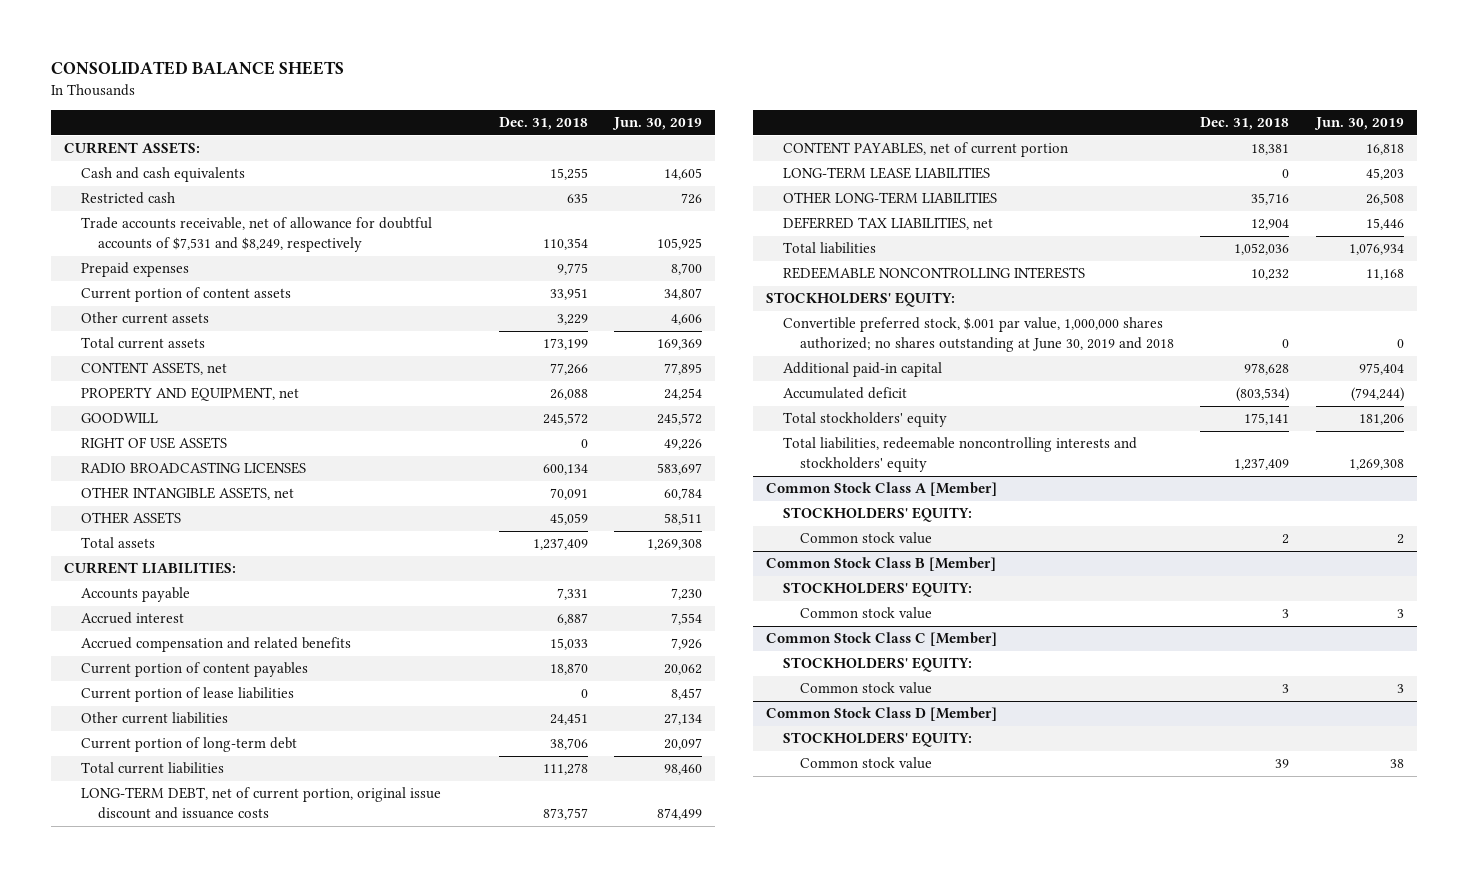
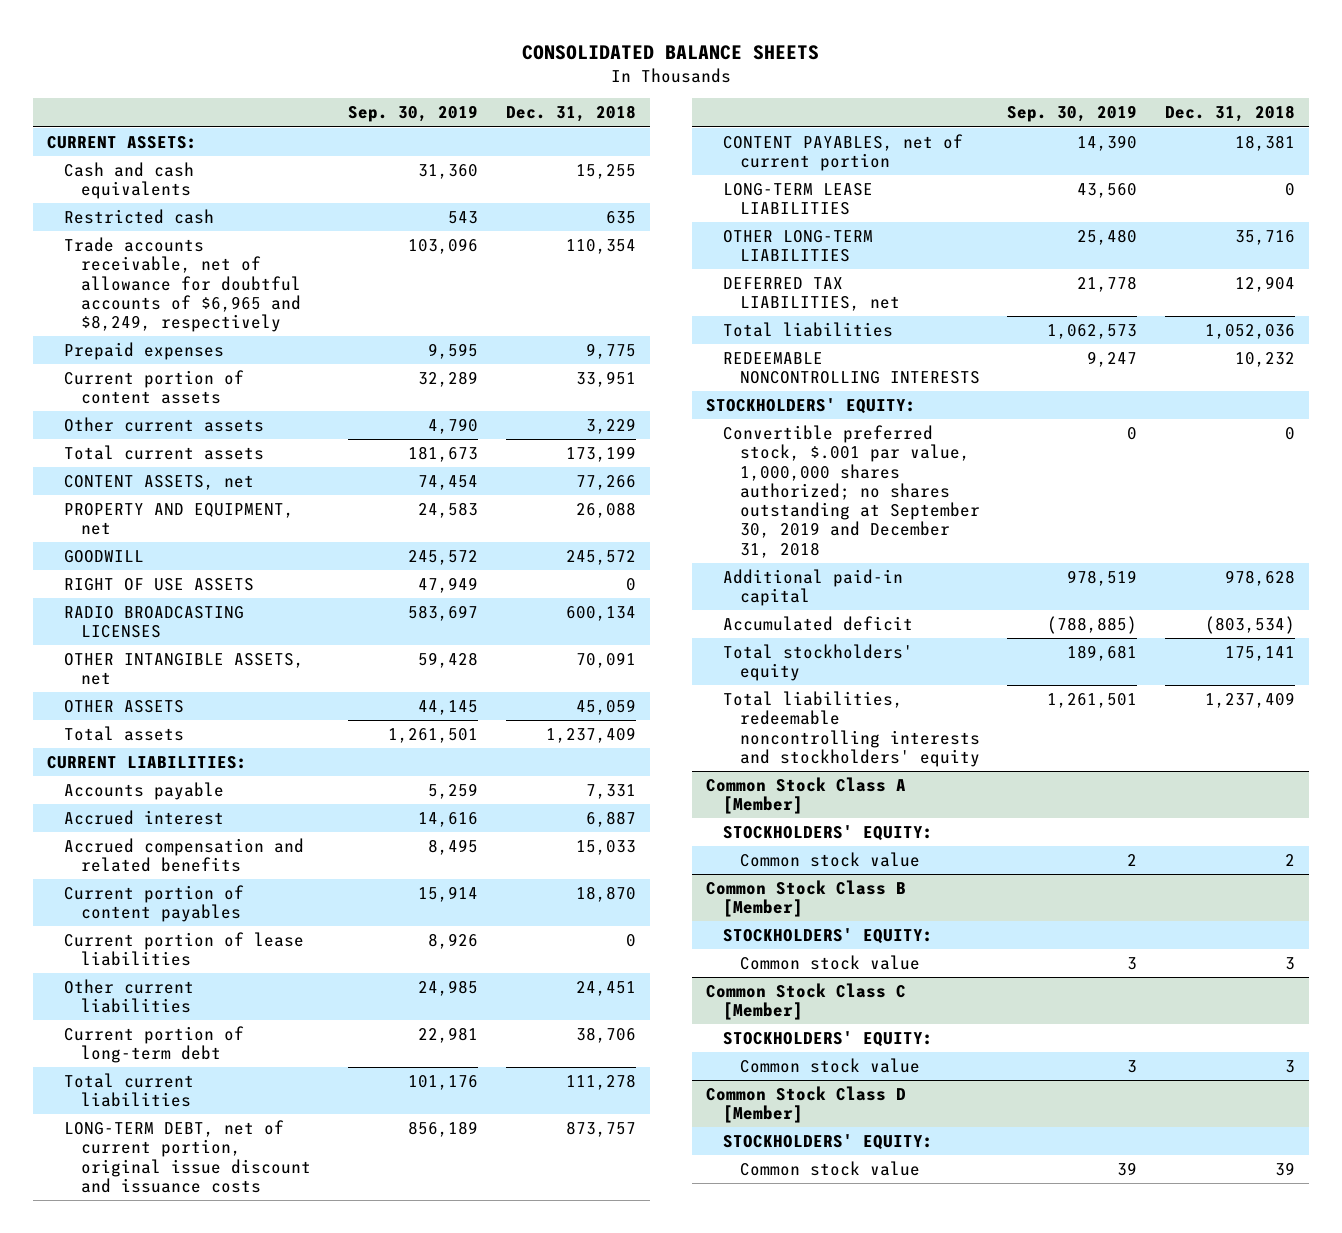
[612,117,703,131] Jun. 30, 2019 -> none
none -> [348,105,479,123] Sep. 30, 2019
[81,217,433,252] Trade accounts receivable, net of allowance for doubtful accounts of $7,531 and $8,249, respectively -> [63,236,301,333] Trade accounts receivable, net of allowance for doubtful accounts of $6,965 and $8,249, respectively
[783,317,1174,352] Convertible preferred stock, $.001 par value, 1,000,000 shares authorized; no shares outstanding at June 30, 2019 and 2018 -> [722,424,980,558] Convertible preferred stock, $.001 par value, 1,000,000 shares authorized; no shares outstanding at September 30, 2019 and December 31, 2018

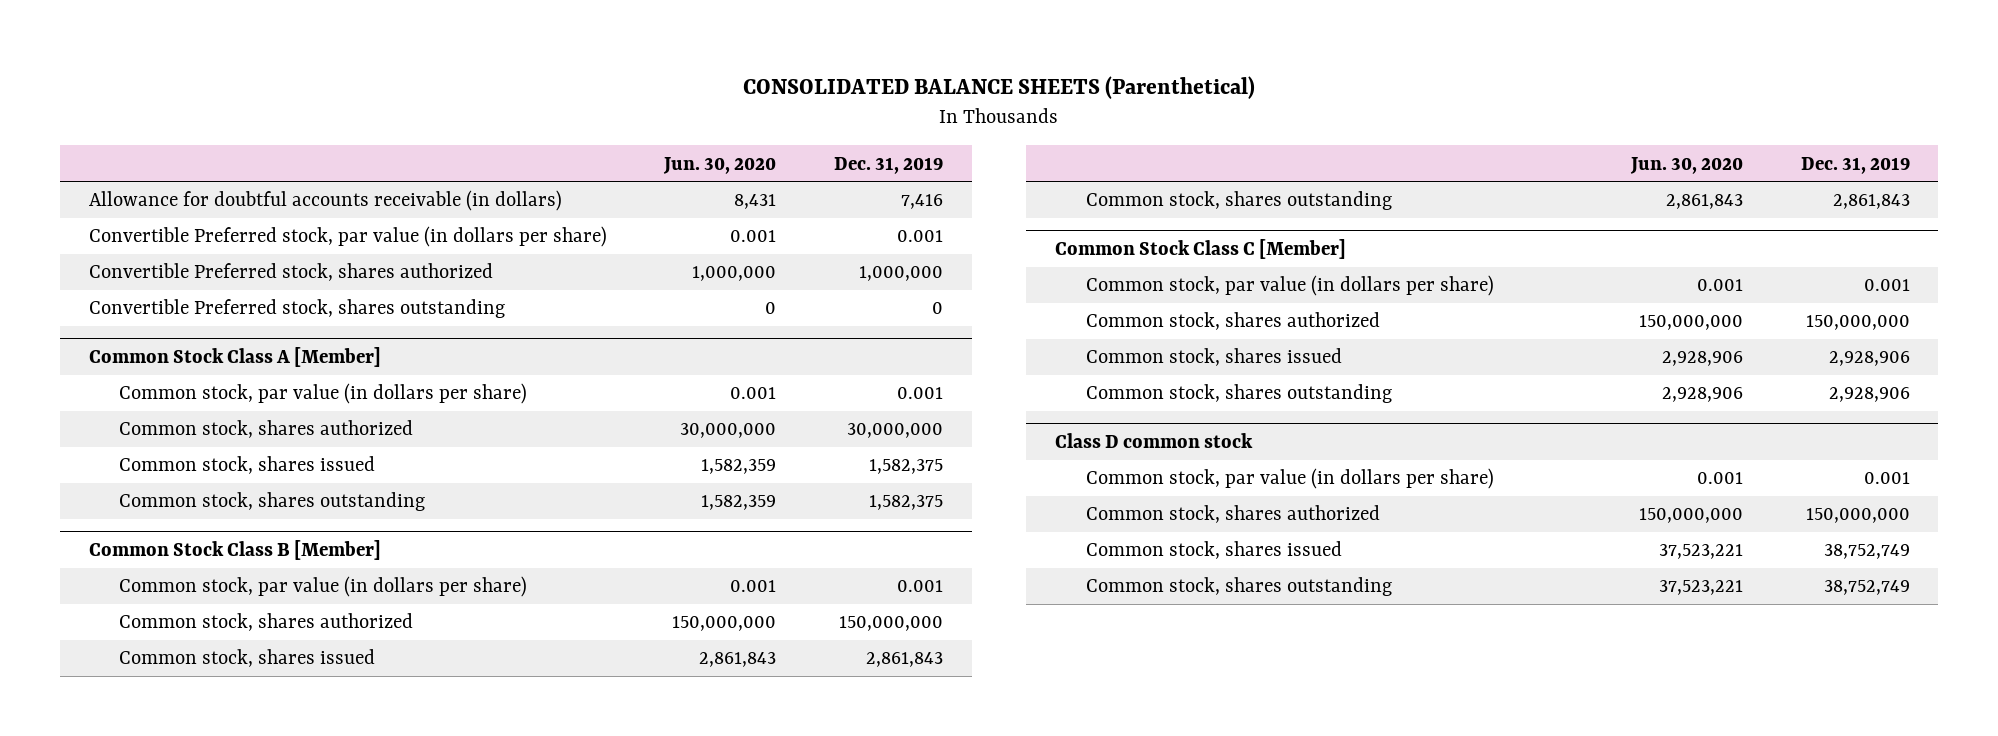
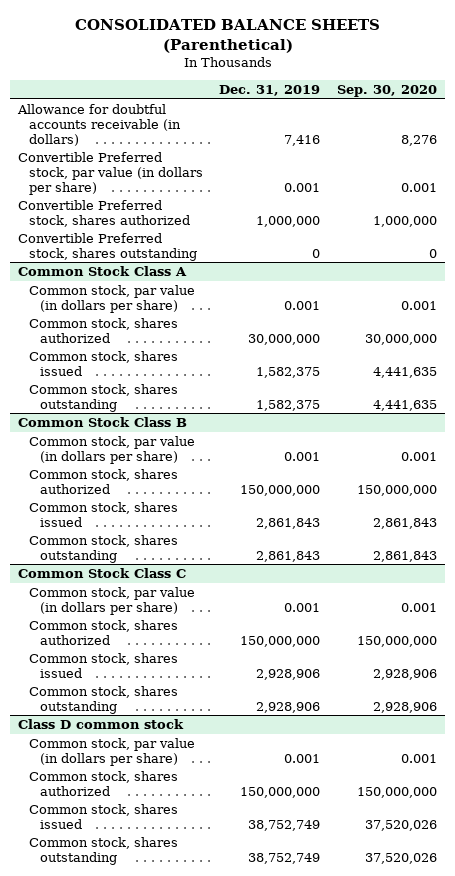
[663,156,777,174] Jun. 30, 2020 -> none
none -> [336,85,437,98] Sep. 30, 2020
[88,347,381,368] Common Stock Class A [Member] -> [18,265,188,276] Common Stock Class A
[88,540,381,561] Common Stock Class B [Member] -> [18,416,188,427] Common Stock Class B
[1055,239,1347,260] Common Stock Class C [Member] -> [18,567,187,578] Common Stock Class C

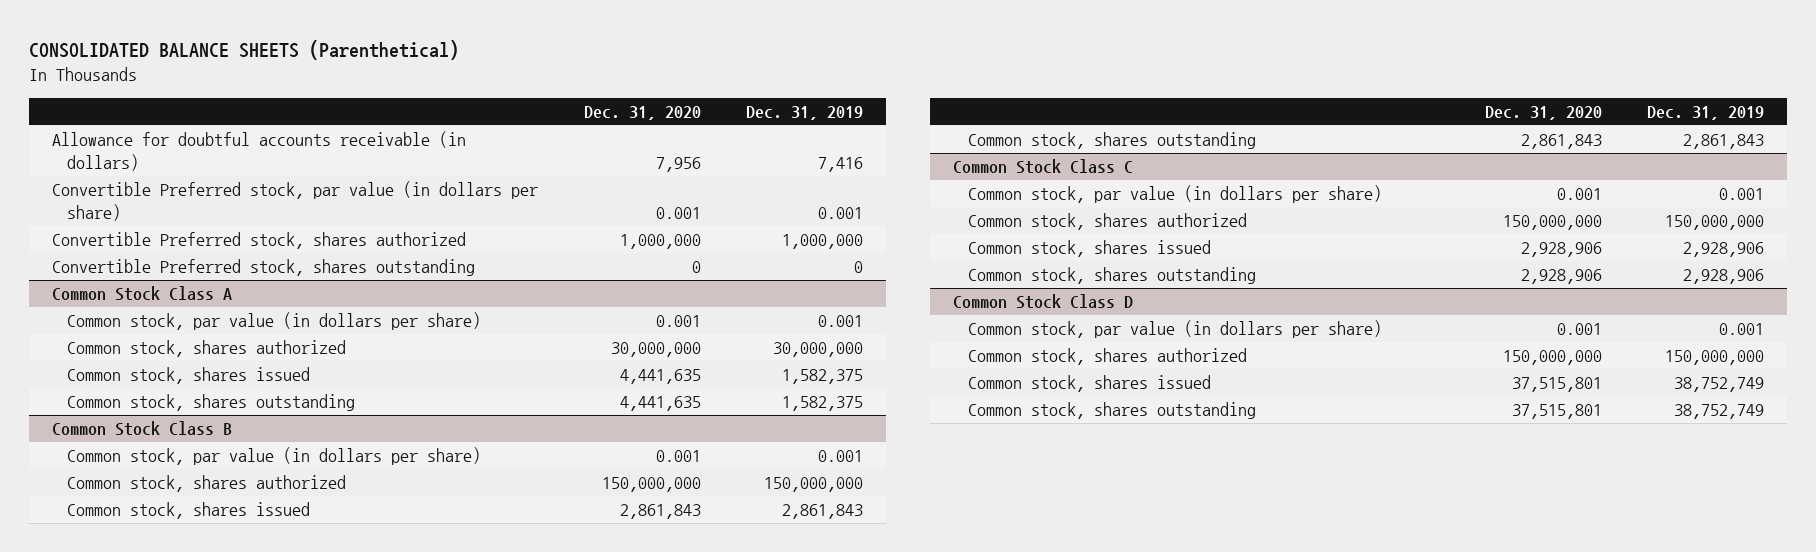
[336,85,437,98] Sep. 30, 2020 -> none
none -> [583,105,701,120] Dec. 31, 2020
[18,718,185,729] Class D common stock -> [952,294,1133,310] Common Stock Class D

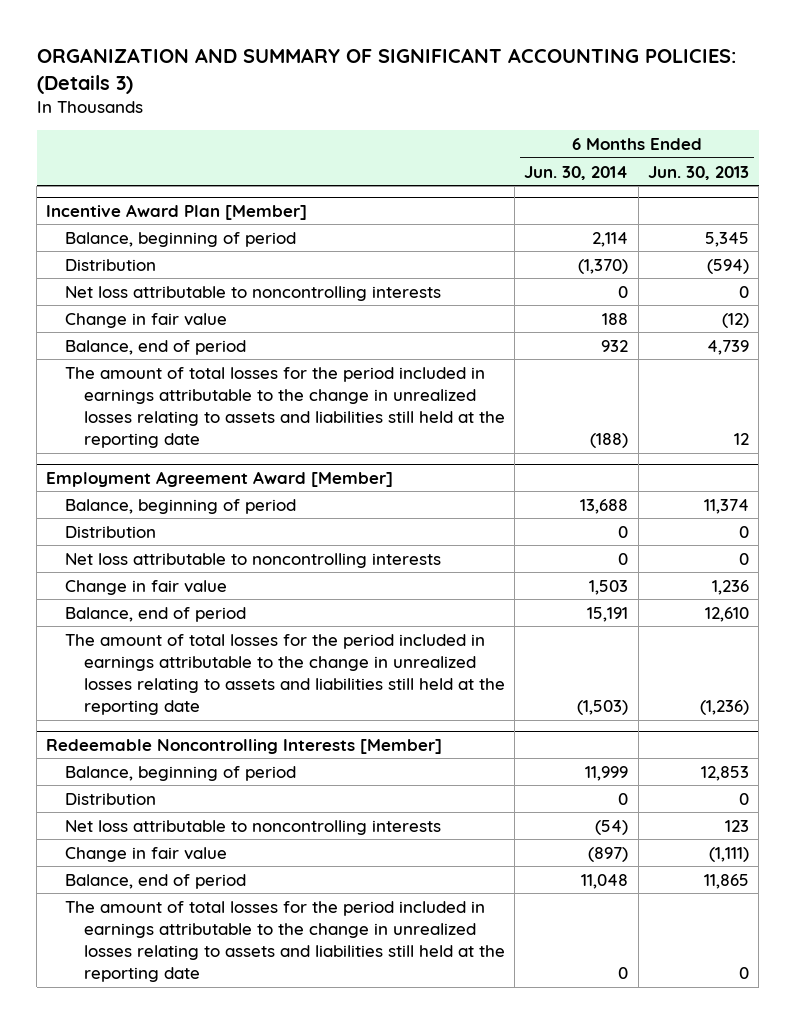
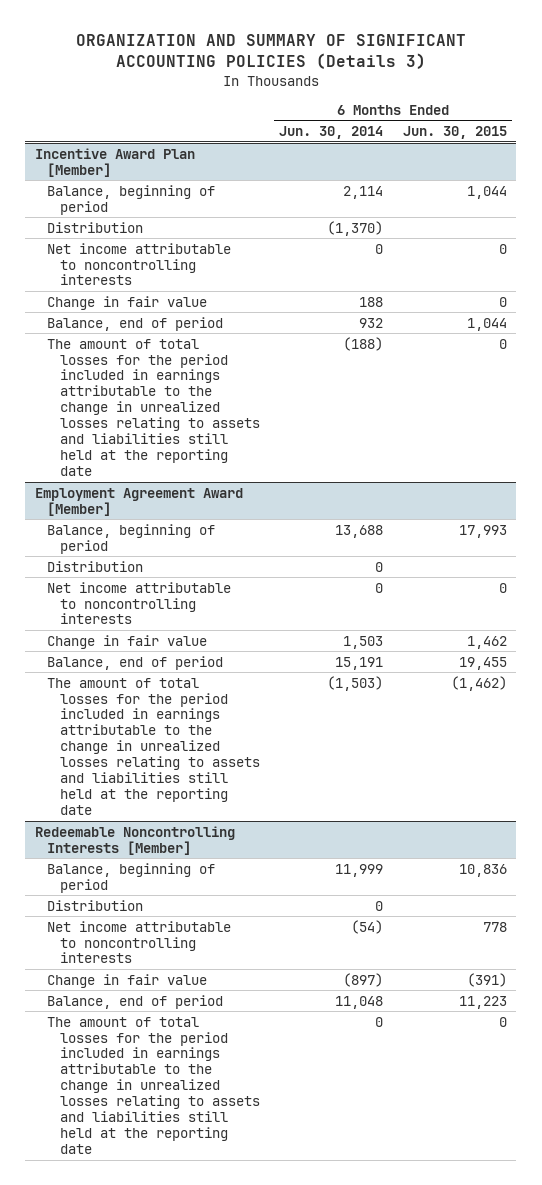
[36,48,736,95] ORGANIZATION AND SUMMARY OF SIGNIFICANT ACCOUNTING POLICIES: (Details 3) -> [75,34,466,70] ORGANIZATION AND SUMMARY OF SIGNIFICANT ACCOUNTING POLICIES (Details 3)
[647,165,749,180] Jun. 30, 2013 -> none
none -> [402,126,507,140] Jun. 30, 2015
[65,285,442,301] Net loss attributable to noncontrolling interests -> [47,242,232,286] Net income attributable to noncontrolling interests
[65,552,442,568] Net loss attributable to noncontrolling interests -> [47,581,232,625] Net income attributable to noncontrolling interests
[65,819,442,835] Net loss attributable to noncontrolling interests -> [47,920,232,964] Net income attributable to noncontrolling interests

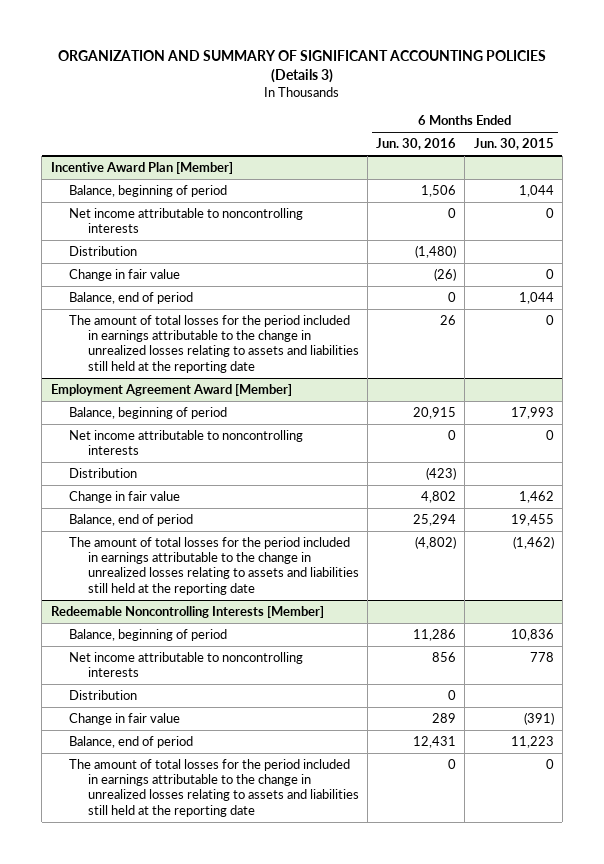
[279,126,384,140] Jun. 30, 2014 -> none
none -> [376,138,457,151] Jun. 30, 2016
[47,221,144,233] Distribution -> [69,245,138,256] Distribution
[47,560,144,572] Distribution -> [69,467,138,478] Distribution
[47,899,144,911] Distribution -> [69,689,138,700] Distribution

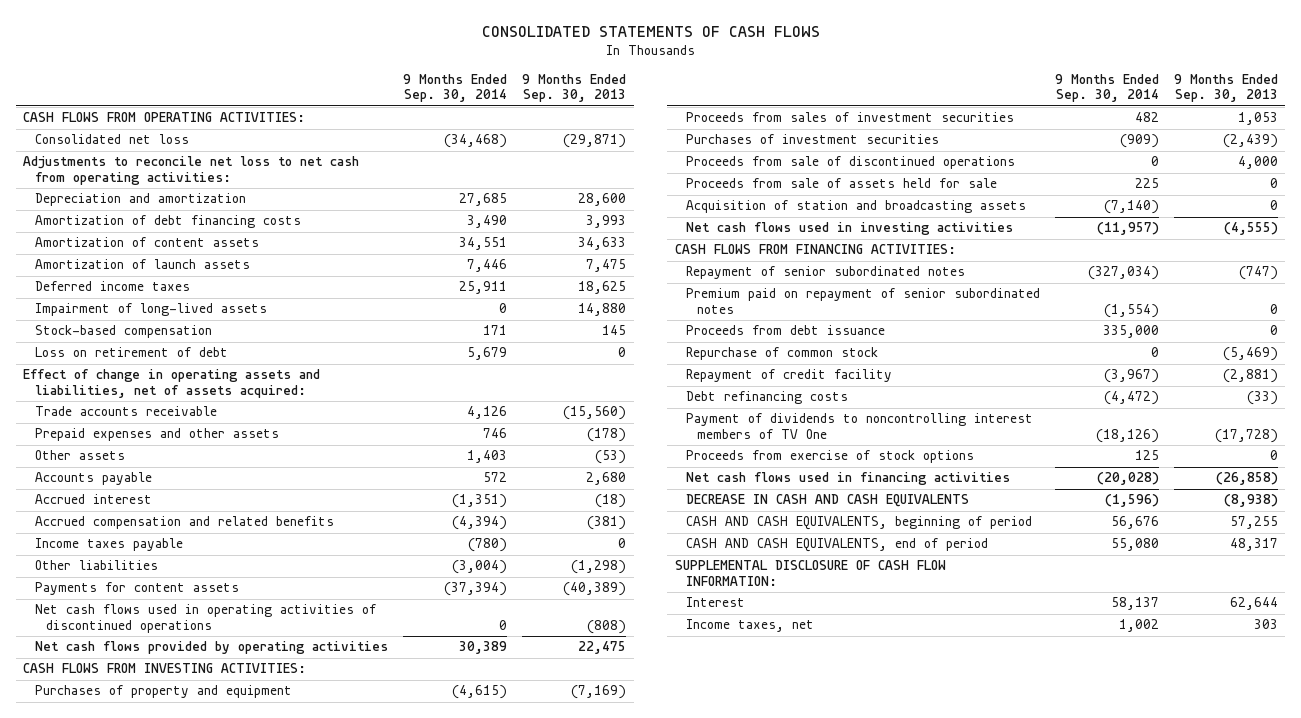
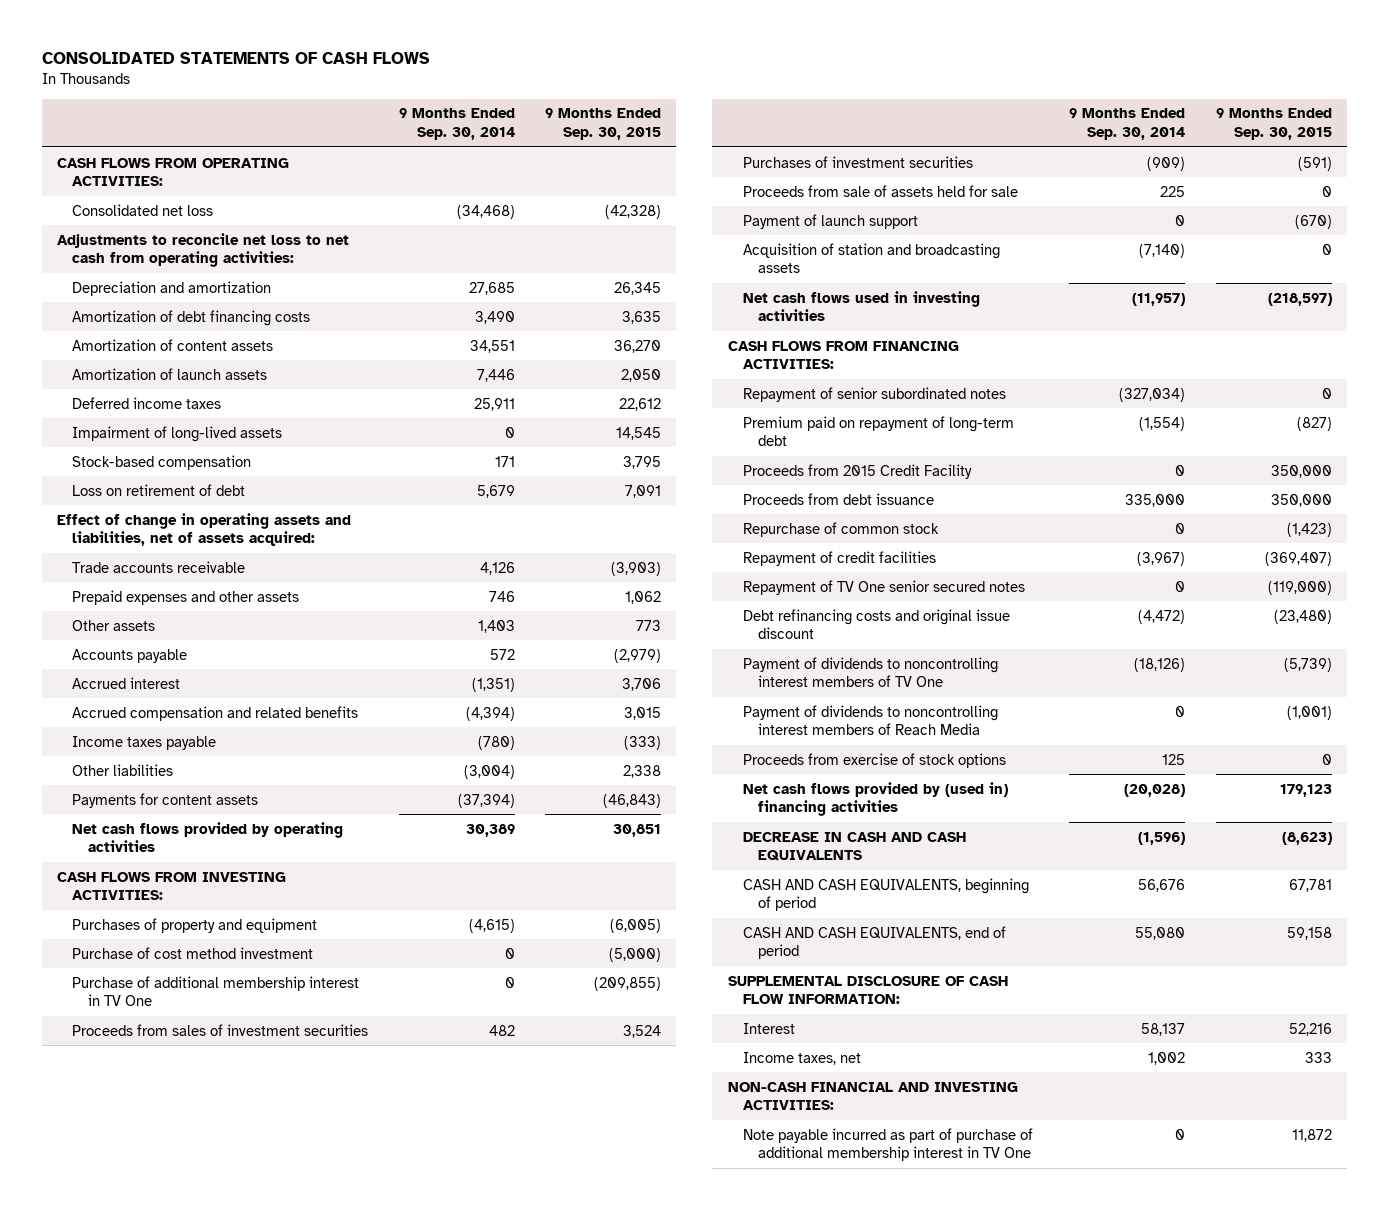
[522,73,627,103] 9 Months Ended Sep. 30, 2013 -> none
none -> [544,108,661,141] 9 Months Ended Sep. 30, 2015
[34,604,376,634] Net cash flows used in operating activities of discontinued operations -> none
none -> [72,946,314,959] Purchase of cost method investment
none -> [72,975,360,1007] Purchase of additional membership interest in TV One
[685,156,1015,170] Proceeds from sale of discontinued operations -> none
none -> [743,213,919,229] Payment of launch support
[685,288,1040,315] Premium paid on repayment of senior subordinated notes -> [743,415,1015,447] Premium paid on repayment of long-term debt
none -> [743,463,973,479] Proceeds from 2015 Credit Facility
[685,369,892,383] Repayment of credit facility -> [743,550,937,566] Repayment of credit facilities
none -> [743,579,1026,595] Repayment of TV One senior secured notes
[685,391,848,405] Debt refinancing costs -> [743,608,1011,640] Debt refinancing costs and original issue discount
none -> [743,704,999,736] Payment of dividends to noncontrolling interest members of Reach Media
[685,472,1010,486] Net cash flows used in financing activities -> [743,781,1009,817] Net cash flows provided by (used in) financing activities
none -> [727,1081,1018,1111] NON-CASH FINANCIAL AND INVESTING ACTIVITIES:
none -> [743,1127,1034,1162] Note payable incurred as part of purchase of additional membership interest in TV One

